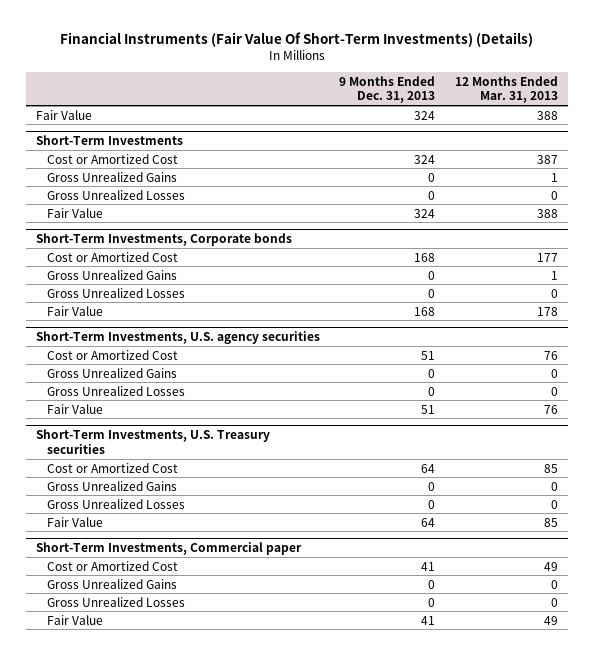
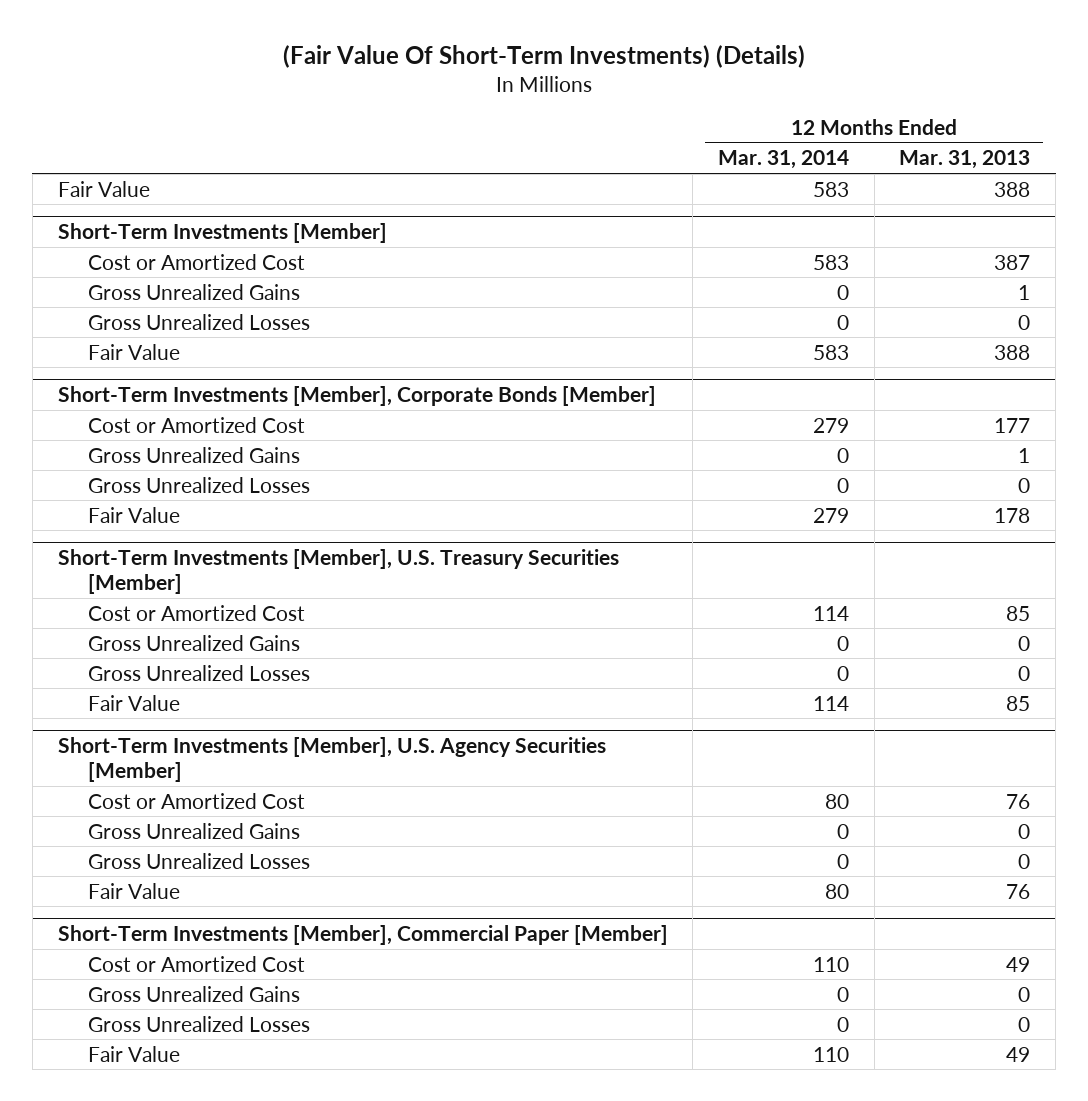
[59,32,533,48] Financial Instruments (Fair Value Of Short-Term Investments) (Details) -> [282,45,805,69] (Fair Value Of Short-Term Investments) (Details)
[339,75,436,104] 9 Months Ended Dec. 31, 2013 -> none
none -> [717,150,849,170] Mar. 31, 2014
[35,134,183,145] Short-Term Investments -> [57,223,387,244] Short-Term Investments [Member]
[35,232,292,246] Short-Term Investments, Corporate bonds -> [57,386,656,407] Short-Term Investments [Member], Corporate Bonds [Member]
[35,330,320,344] Short-Term Investments, U.S. agency securities -> none
[47,349,179,360] Cost or Amortized Cost -> none
[47,367,178,378] Gross Unrealized Gains -> none
[47,385,186,396] Gross Unrealized Losses -> none
[47,403,104,414] Fair Value -> none
[35,428,270,454] Short-Term Investments, U.S. Treasury securities -> [57,549,619,595] Short-Term Investments [Member], U.S. Treasury Securities [Member]
none -> [57,737,606,783] Short-Term Investments [Member], U.S. Agency Securities [Member]
none -> [87,792,305,809] Cost or Amortized Cost
none -> [87,822,300,839] Gross Unrealized Gains
none -> [87,852,310,869] Gross Unrealized Losses
none -> [87,882,180,899] Fair Value
[35,541,302,555] Short-Term Investments, Commercial paper -> [57,925,668,946] Short-Term Investments [Member], Commercial Paper [Member]

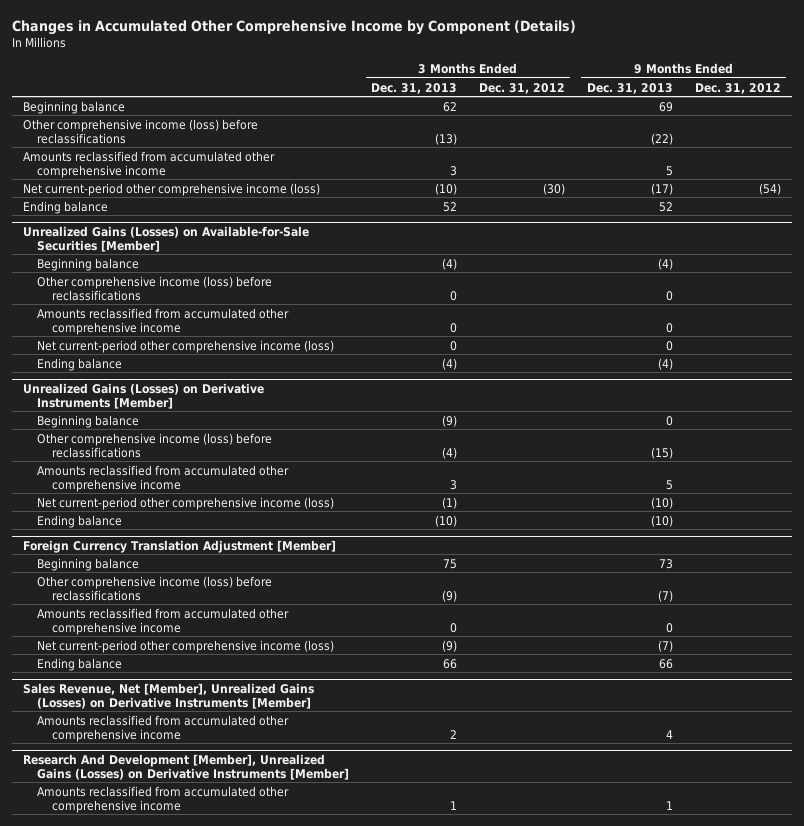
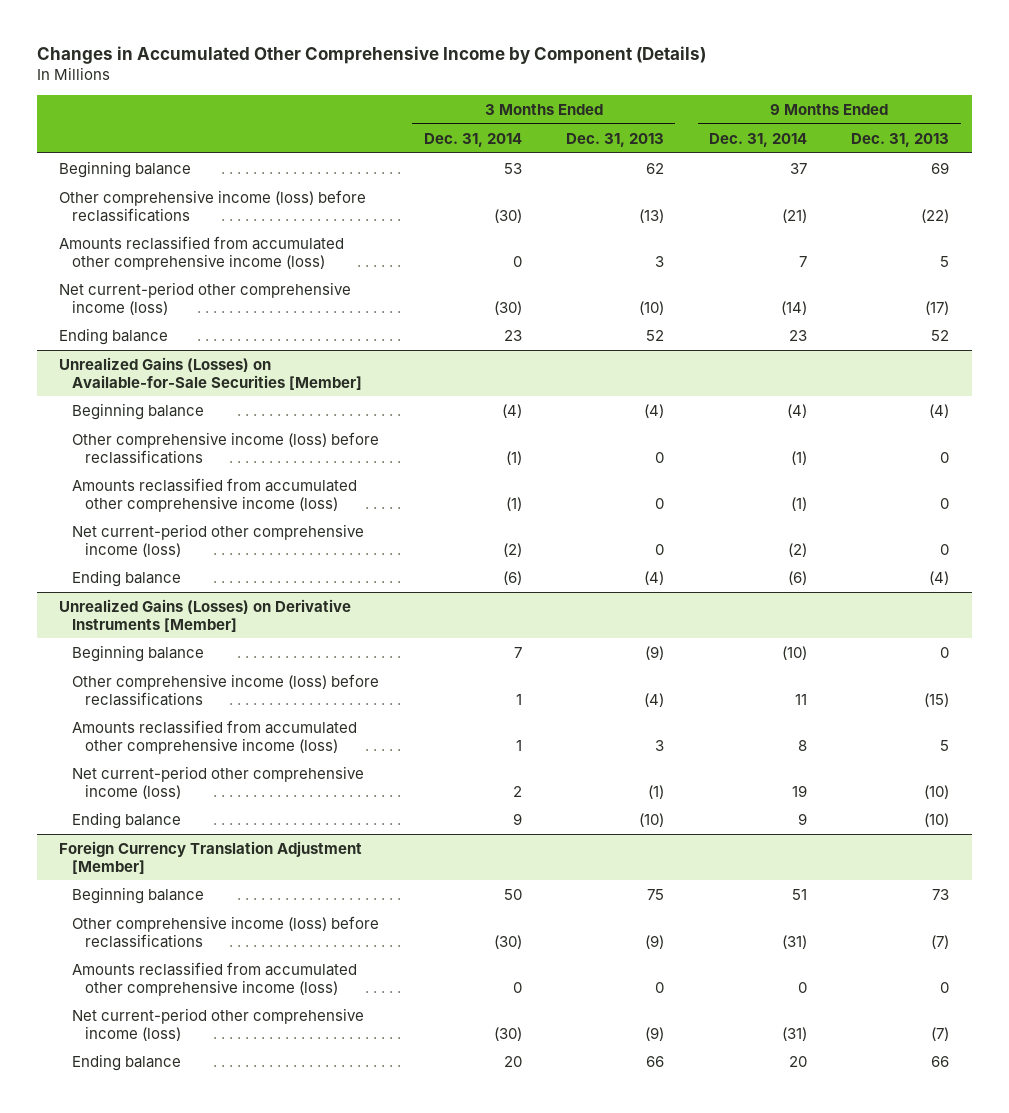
[479,82,566,94] Dec. 31, 2012 -> none
[694,82,781,94] Dec. 31, 2012 -> none
none -> [423,132,522,147] Dec. 31, 2014
none -> [708,132,807,147] Dec. 31, 2014
[23,150,276,178] Amounts reclassified from accumulated other comprehensive income -> [59,235,345,270] Amounts reclassified from accumulated other comprehensive income (loss)
[37,307,290,335] Amounts reclassified from accumulated other comprehensive income -> [72,477,358,512] Amounts reclassified from accumulated other comprehensive income (loss)
[37,464,290,492] Amounts reclassified from accumulated other comprehensive income -> [72,719,358,754] Amounts reclassified from accumulated other comprehensive income (loss)
[37,607,290,635] Amounts reclassified from accumulated other comprehensive income -> [72,961,358,996] Amounts reclassified from accumulated other comprehensive income (loss)
[23,682,315,709] Sales Revenue, Net [Member], Unrealized Gains (Losses) on Derivative Instruments [Member] -> none
[37,714,290,742] Amounts reclassified from accumulated other comprehensive income -> none
[23,753,350,780] Research And Development [Member], Unrealized Gains (Losses) on Derivative Instruments [Member] -> none
[37,785,290,813] Amounts reclassified from accumulated other comprehensive income -> none

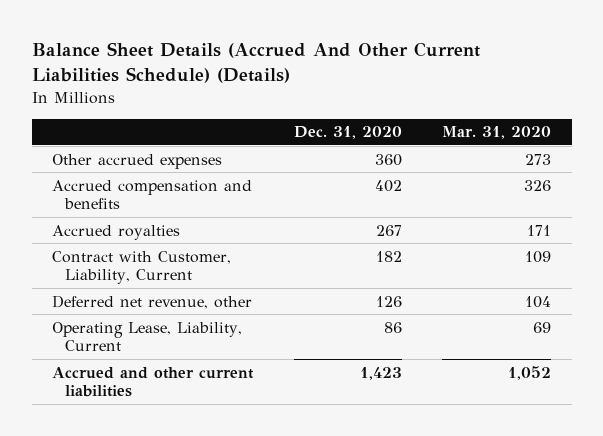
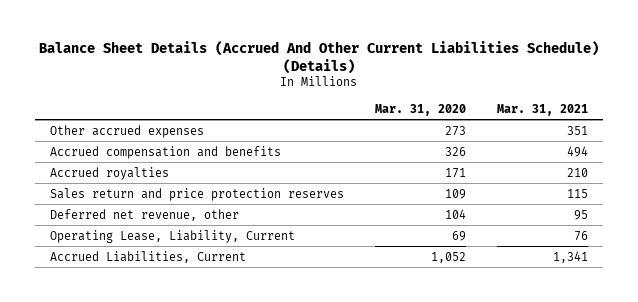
[293,126,402,140] Dec. 31, 2020 -> none
none -> [496,103,588,116] Mar. 31, 2021
[51,250,231,285] Contract with Customer, Liability, Current -> [50,187,345,201] Sales return and price protection reserves
[51,366,254,398] Accrued and other current liabilities -> [50,250,247,263] Accrued Liabilities, Current

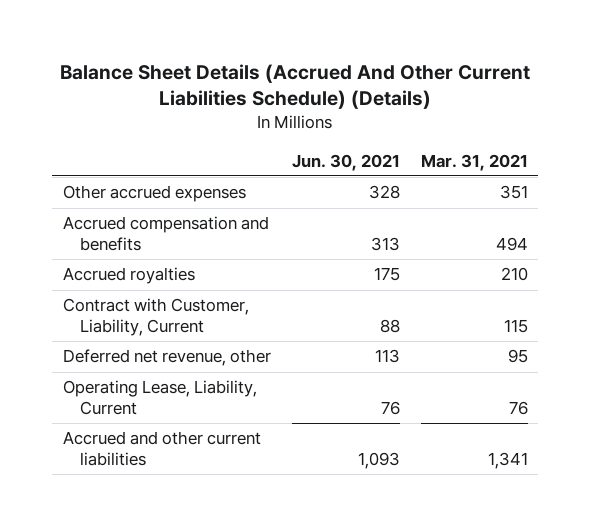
[374,103,466,116] Mar. 31, 2020 -> none
none -> [291,153,400,171] Jun. 30, 2021
[50,187,345,201] Sales return and price protection reserves -> [62,298,249,336] Contract with Customer, Liability, Current
[50,250,247,263] Accrued Liabilities, Current -> [62,431,261,466] Accrued and other current liabilities

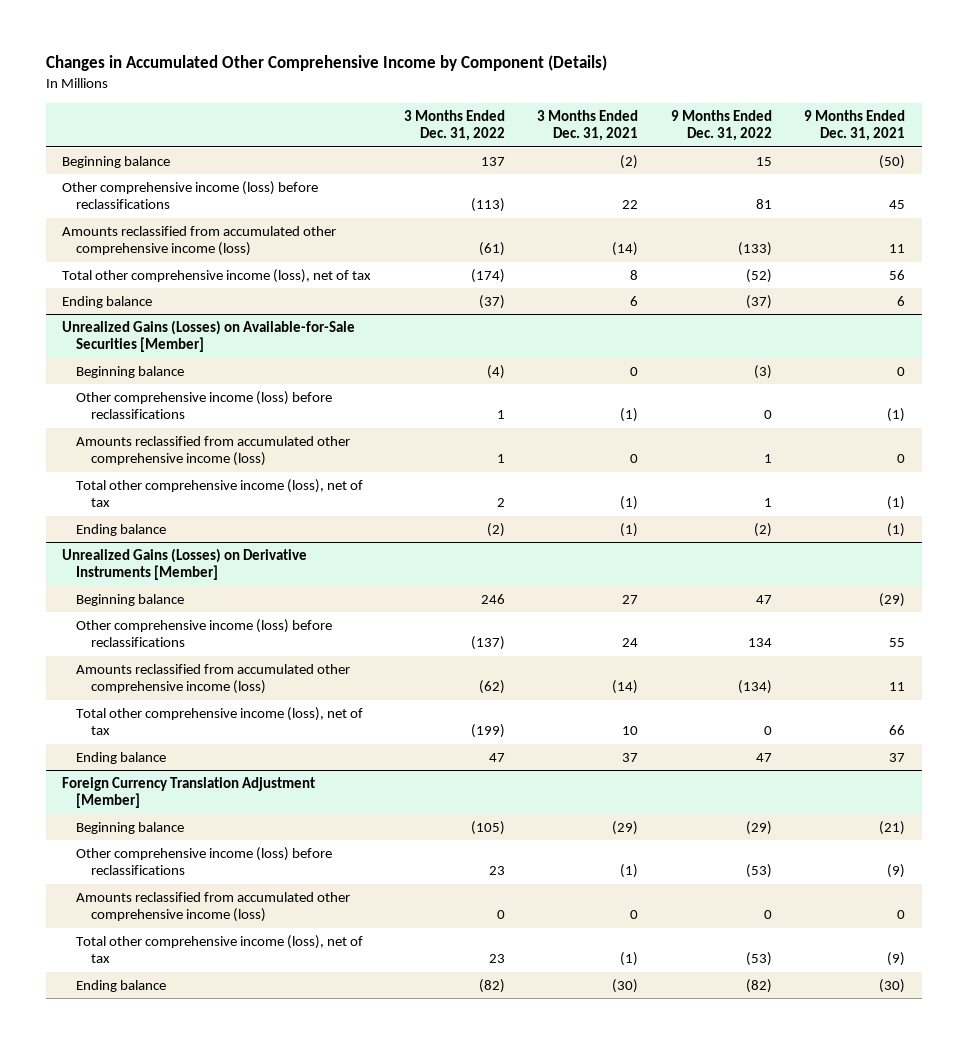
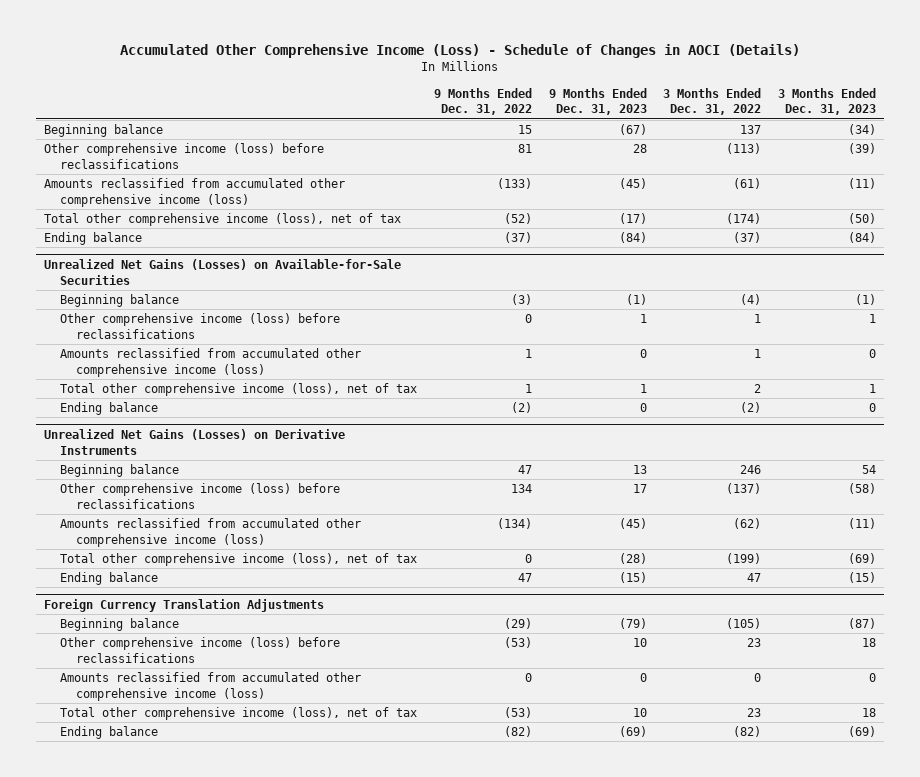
[45,55,607,72] Changes in Accumulated Other Comprehensive Income by Component (Details) -> [120,43,801,58] Accumulated Other Comprehensive Income (Loss) - Schedule of Changes in AOCI (Details)
[537,109,639,142] 3 Months Ended Dec. 31, 2021 -> none
[804,109,906,142] 9 Months Ended Dec. 31, 2021 -> none
none -> [548,87,647,116] 9 Months Ended Dec. 31, 2023
none -> [778,87,877,116] 3 Months Ended Dec. 31, 2023
[61,319,355,353] Unrealized Gains (Losses) on Available-for-Sale Securities [Member] -> [44,258,402,285] Unrealized Net Gains (Losses) on Available-for-Sale Securities
[61,547,307,581] Unrealized Gains (Losses) on Derivative Instruments [Member] -> [44,428,346,455] Unrealized Net Gains (Losses) on Derivative Instruments
[61,776,315,809] Foreign Currency Translation Adjustment [Member] -> [44,598,325,612] Foreign Currency Translation Adjustments

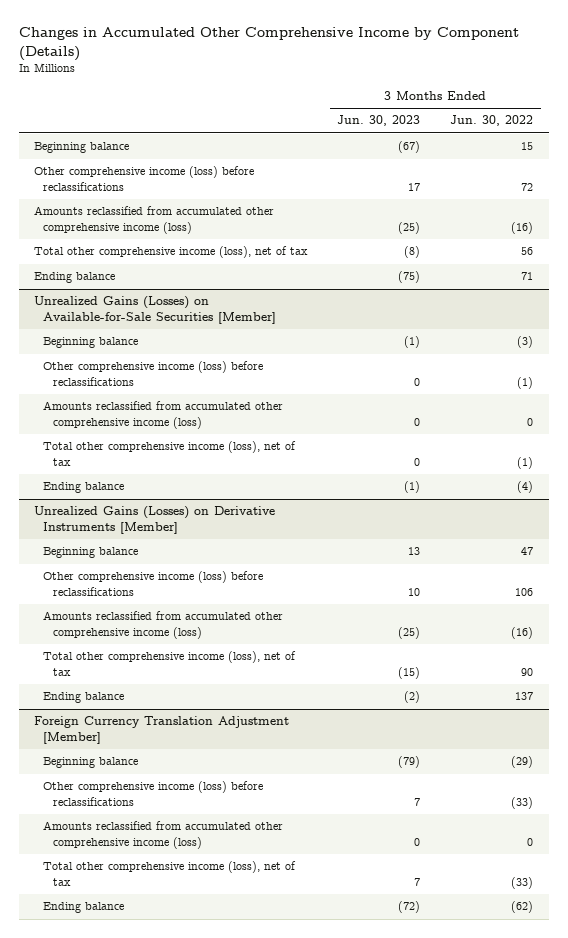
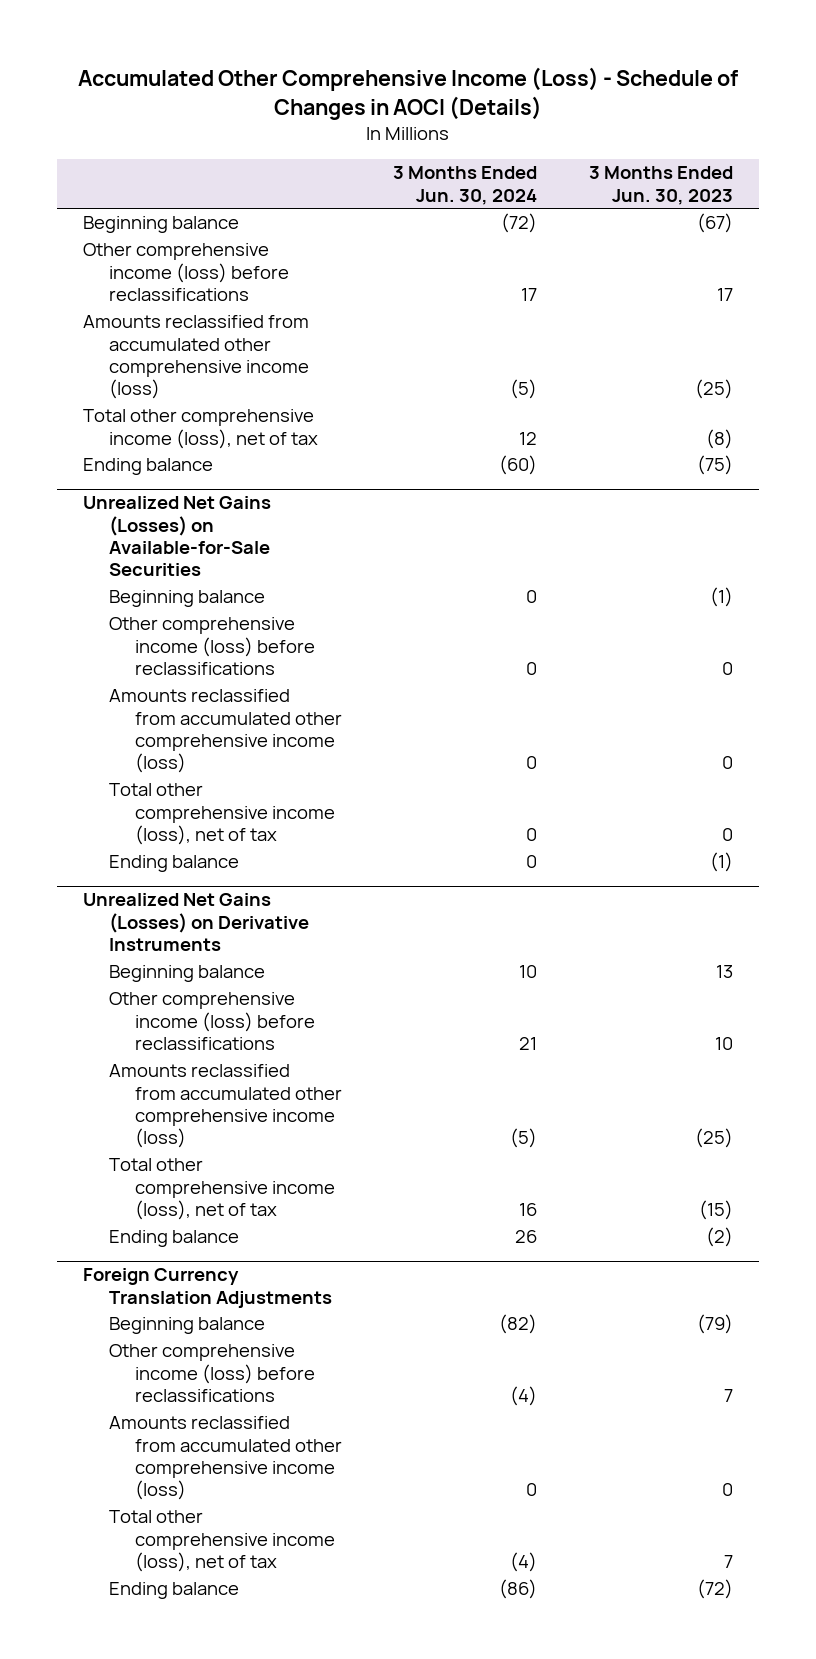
[18,27,519,61] Changes in Accumulated Other Comprehensive Income by Component (Details) -> [77,66,738,121] Accumulated Other Comprehensive Income (Loss) - Schedule of Changes in AOCI (Details)
[450,115,534,127] Jun. 30, 2022 -> none
none -> [393,166,538,205] 3 Months Ended Jun. 30, 2024
[34,296,277,324] Unrealized Gains (Losses) on Available-for-Sale Securities [Member] -> [82,496,271,577] Unrealized Net Gains (Losses) on Available-for-Sale Securities
[34,506,276,534] Unrealized Gains (Losses) on Derivative Instruments [Member] -> [82,893,309,951] Unrealized Net Gains (Losses) on Derivative Instruments
[34,716,290,744] Foreign Currency Translation Adjustment [Member] -> [82,1268,332,1308] Foreign Currency Translation Adjustments

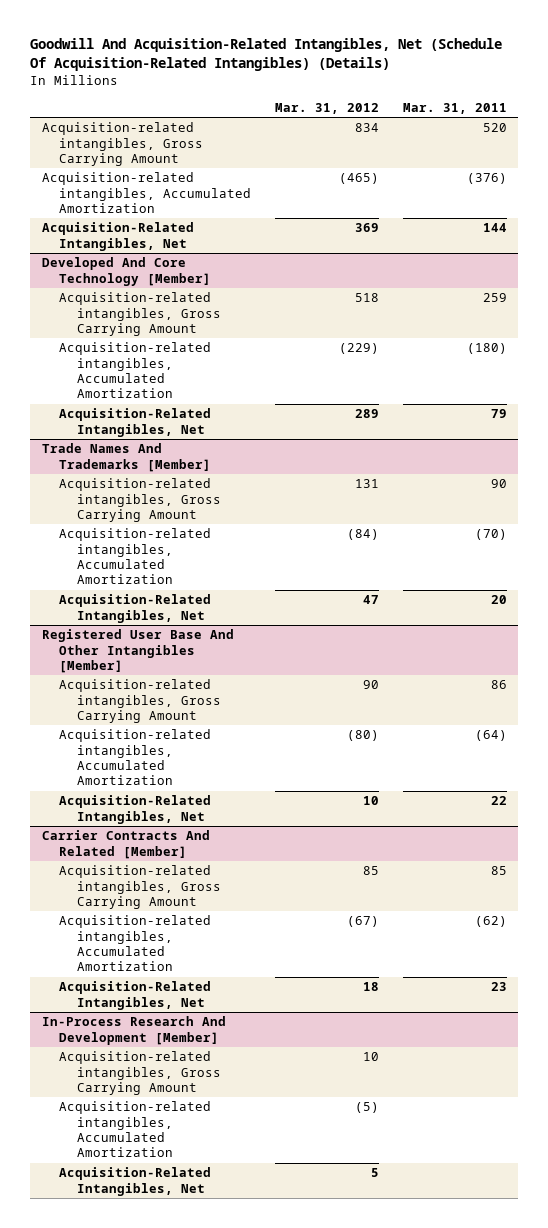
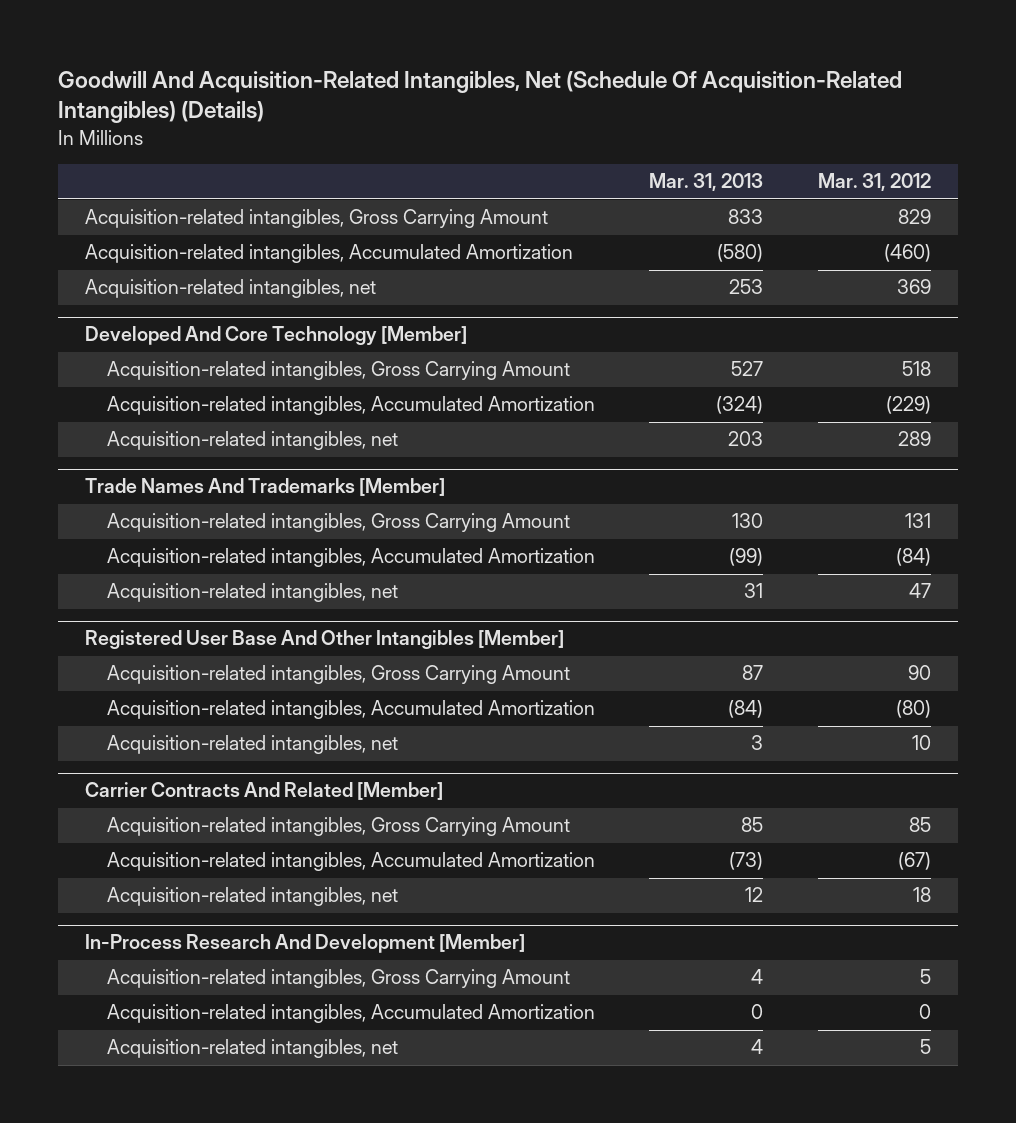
[402,102,507,114] Mar. 31, 2011 -> none
none -> [649,173,764,192] Mar. 31, 2013
[354,123,379,133] 834 -> [897,209,931,225] 829
[338,173,379,185] (465) -> [883,244,931,263] (460)
[41,222,194,251] Acquisition-Related Intangibles, Net -> [85,279,377,299] Acquisition-related intangibles, net
[59,408,212,437] Acquisition-Related Intangibles, Net -> [106,431,398,451] Acquisition-related intangibles, net
[59,594,212,623] Acquisition-Related Intangibles, Net -> [106,583,398,603] Acquisition-related intangibles, net
[59,795,212,824] Acquisition-Related Intangibles, Net -> [106,735,398,755] Acquisition-related intangibles, net
[59,981,212,1010] Acquisition-Related Intangibles, Net -> [106,887,398,907] Acquisition-related intangibles, net
[362,1052,379,1062] 10 -> [919,969,931,985] 5
[354,1102,379,1114] (5) -> [918,1004,931,1020] 0
[59,1167,212,1196] Acquisition-Related Intangibles, Net -> [106,1039,398,1059] Acquisition-related intangibles, net

